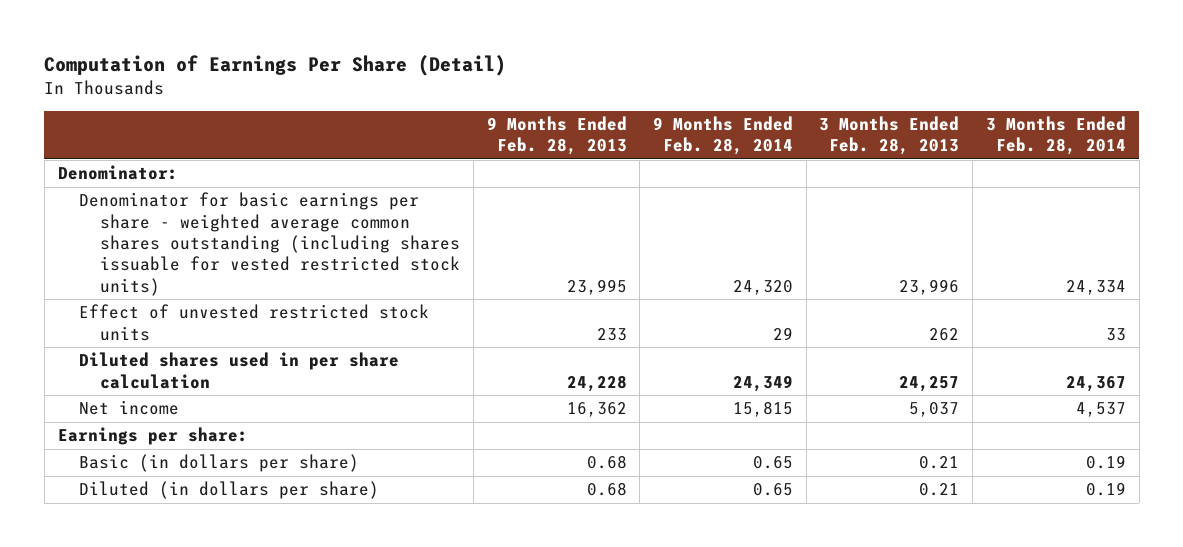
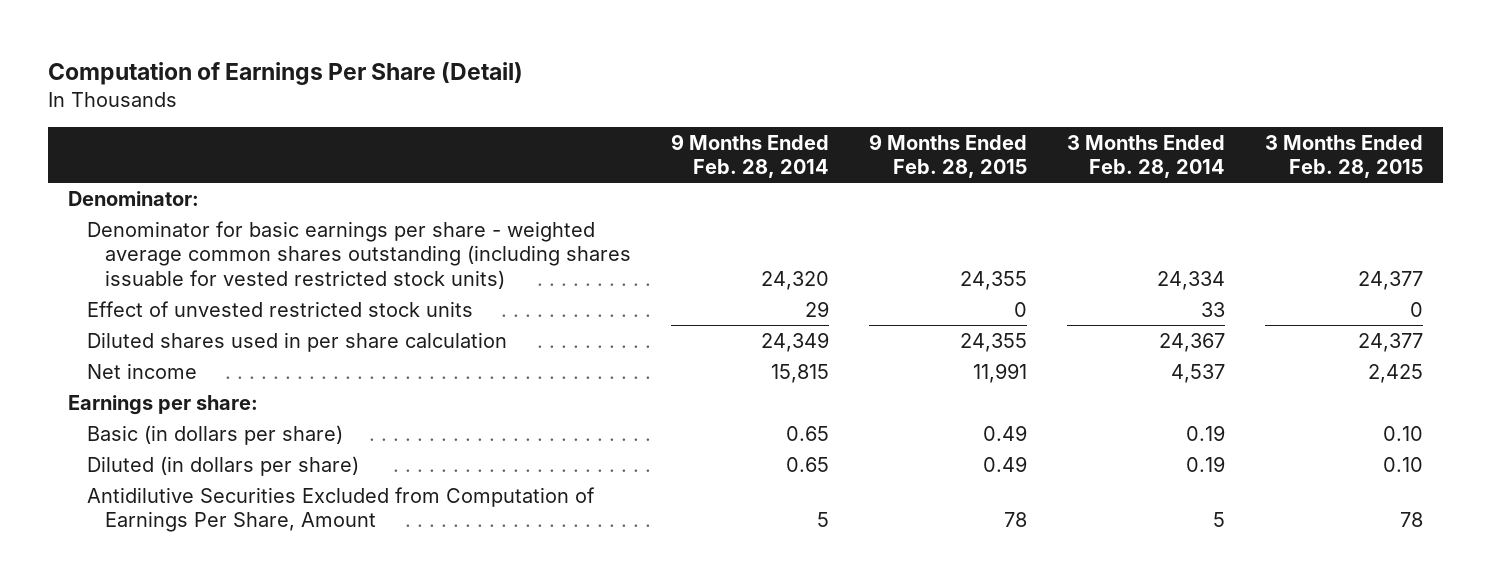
[486,116,627,156] 9 Months Ended Feb. 28, 2013 -> none
[819,116,960,156] 3 Months Ended Feb. 28, 2013 -> none
none -> [869,133,1028,179] 9 Months Ended Feb. 28, 2015
none -> [1264,134,1423,179] 3 Months Ended Feb. 28, 2015
none -> [86,486,595,533] Antidilutive Securities Excluded from Computation of Earnings Per Share, Amount

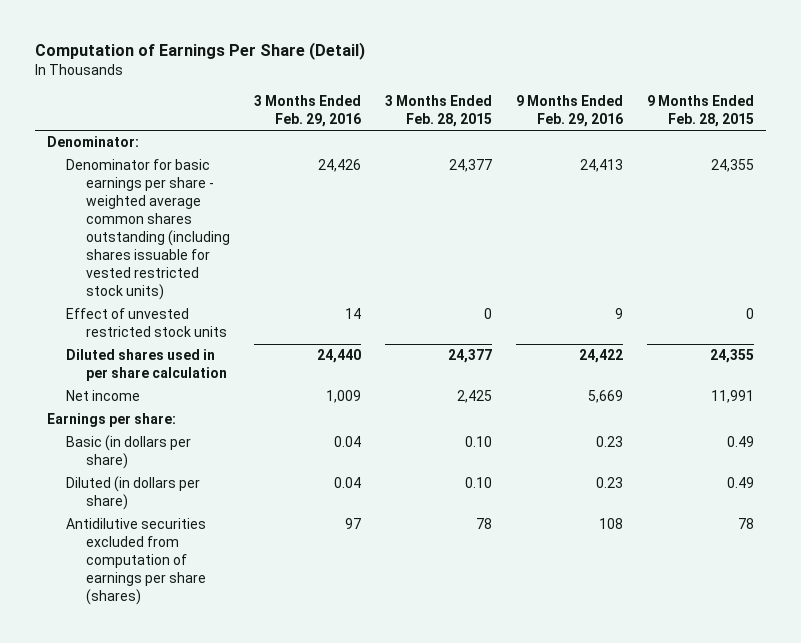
[671,133,830,179] 9 Months Ended Feb. 28, 2014 -> none
[1067,134,1226,179] 3 Months Ended Feb. 28, 2014 -> none
none -> [254,94,362,127] 3 Months Ended Feb. 29, 2016
none -> [516,94,624,127] 9 Months Ended Feb. 29, 2016
[86,486,595,533] Antidilutive Securities Excluded from Computation of Earnings Per Share, Amount -> [66,518,207,606] Antidilutive securities excluded from computation of earnings per share (shares)

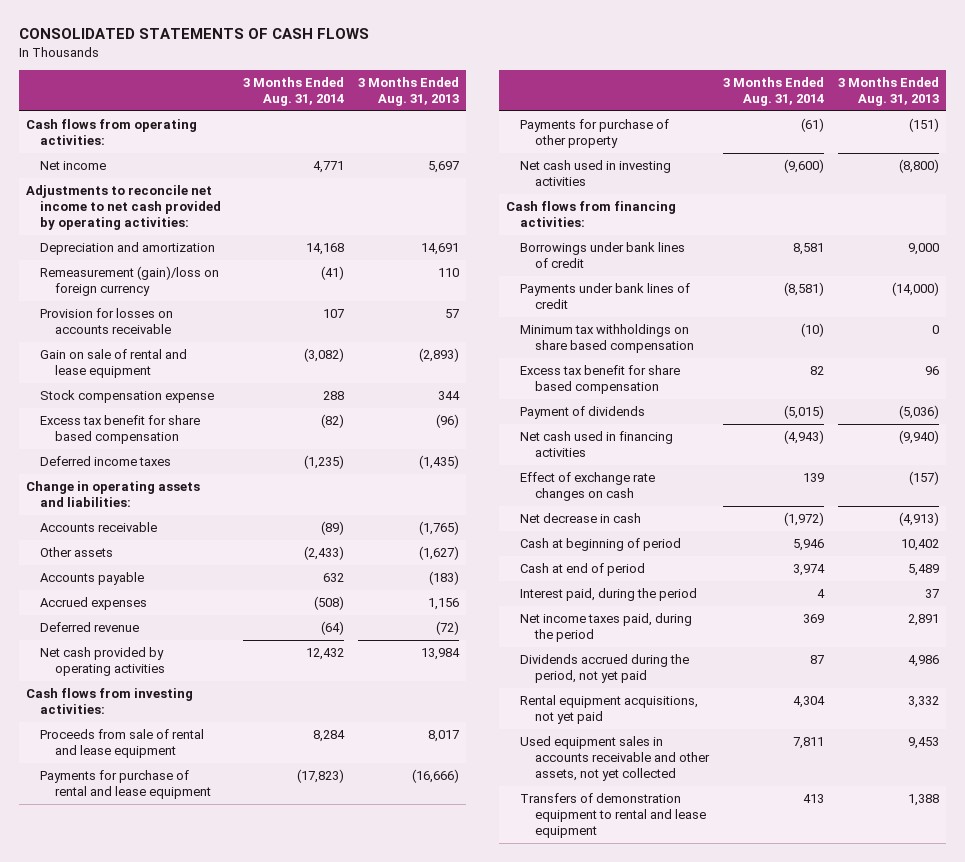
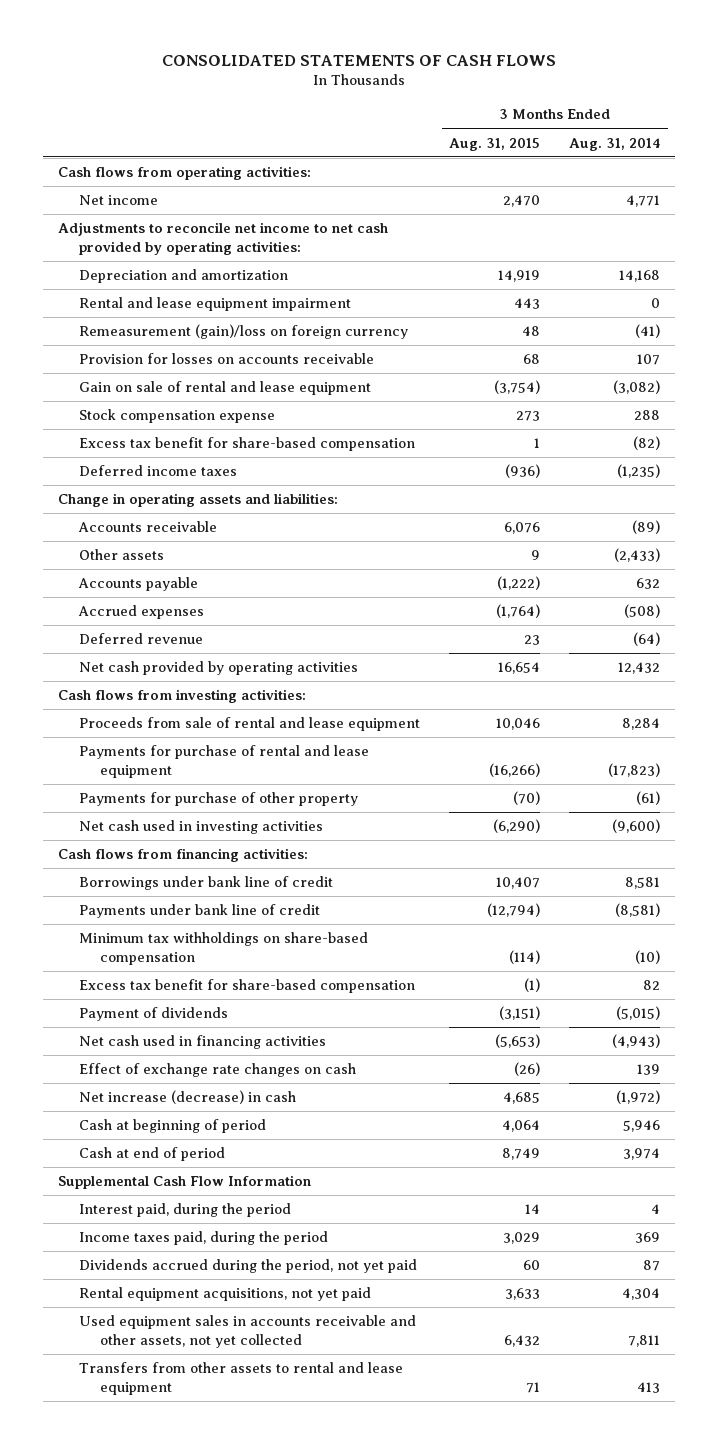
[358,76,460,106] 3 Months Ended Aug. 31, 2013 -> none
none -> [449,137,541,151] Aug. 31, 2015
none -> [79,297,352,312] Rental and lease equipment impairment
[40,415,201,444] Excess tax benefit for share based compensation -> [79,437,416,452] Excess tax benefit for share-based compensation
[520,242,686,268] Borrowings under bank lines of credit -> [79,876,334,891] Borrowings under bank line of credit
[520,283,691,309] Payments under bank lines of credit -> [79,904,321,919] Payments under bank line of credit
[520,324,695,353] Minimum tax withholdings on share based compensation -> [79,932,369,966] Minimum tax withholdings on share-based compensation
[520,365,681,394] Excess tax benefit for share based compensation -> [79,979,416,994] Excess tax benefit for share-based compensation
[520,513,642,524] Net decrease in cash -> [79,1090,297,1105] Net increase (decrease) in cash
none -> [57,1175,311,1190] Supplemental Cash Flow Information
[520,613,693,642] Net income taxes paid, during the period -> [79,1231,329,1246] Income taxes paid, during the period
[520,793,707,838] Transfers of demonstration equipment to rental and lease equipment -> [79,1362,404,1396] Transfers from other assets to rental and lease equipment

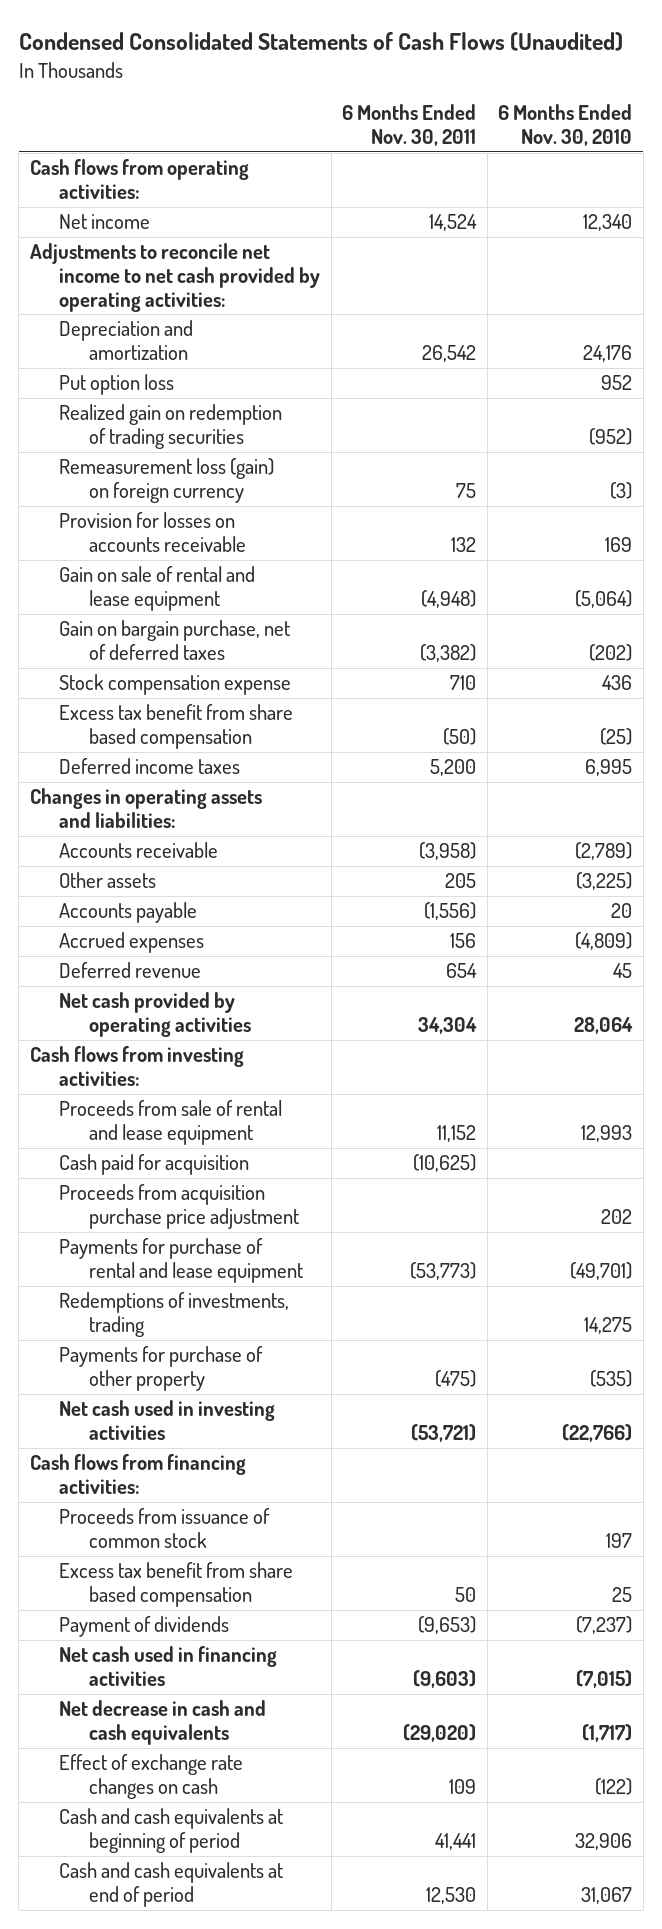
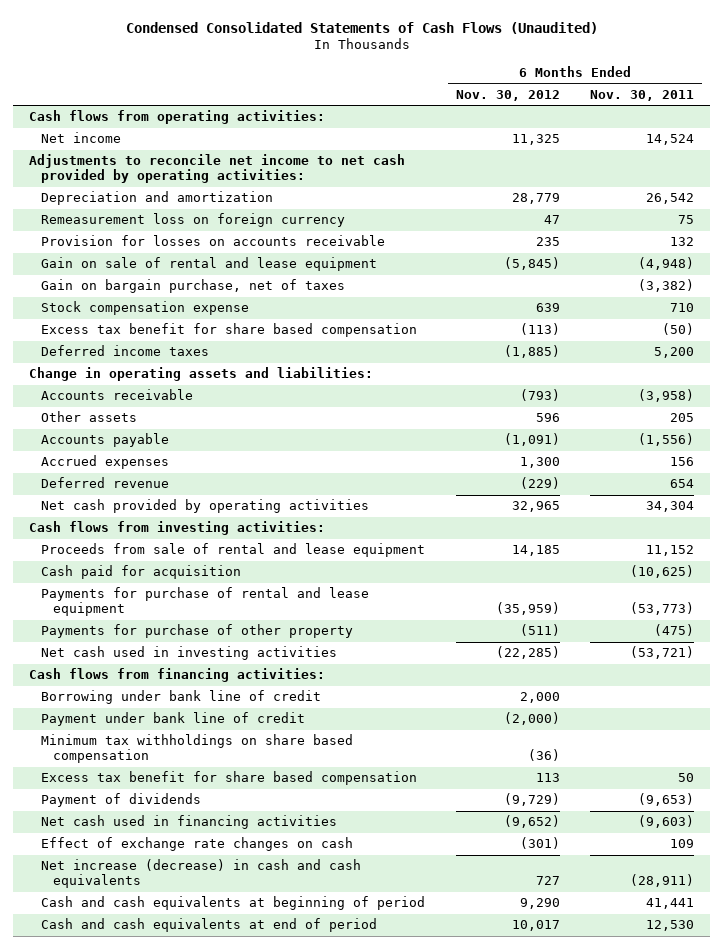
[498,104,633,147] 6 Months Ended Nov. 30, 2010 -> none
none -> [455,89,560,101] Nov. 30, 2012
[59,374,175,396] Put option loss -> none
[59,404,283,450] Realized gain on redemption of trading securities -> none
[59,458,275,504] Remeasurement loss (gain) on foreign currency -> [40,213,345,228] Remeasurement loss on foreign currency
[59,620,291,661] Gain on bargain purchase, net of deferred taxes -> [40,279,345,294] Gain on bargain purchase, net of taxes
[59,704,294,750] Excess tax benefit from share based compensation -> [40,323,417,338] Excess tax benefit for share based compensation
[29,788,262,829] Changes in operating assets and liabilities: -> [28,367,373,382] Change in operating assets and liabilities:
[59,1184,300,1230] Proceeds from acquisition purchase price adjustment -> none
[59,1292,290,1338] Redemptions of investments, trading -> none
[59,1508,271,1549] Proceeds from issuance of common stock -> none
none -> [40,690,321,705] Borrowing under bank line of credit
none -> [40,712,305,727] Payment under bank line of credit
none -> [40,734,353,764] Minimum tax withholdings on share based compensation
[59,1562,294,1608] Excess tax benefit from share based compensation -> [40,771,417,786] Excess tax benefit for share based compensation
[59,1700,267,1746] Net decrease in cash and cash equivalents -> none
none -> [40,859,361,889] Net increase (decrease) in cash and cash equivalents

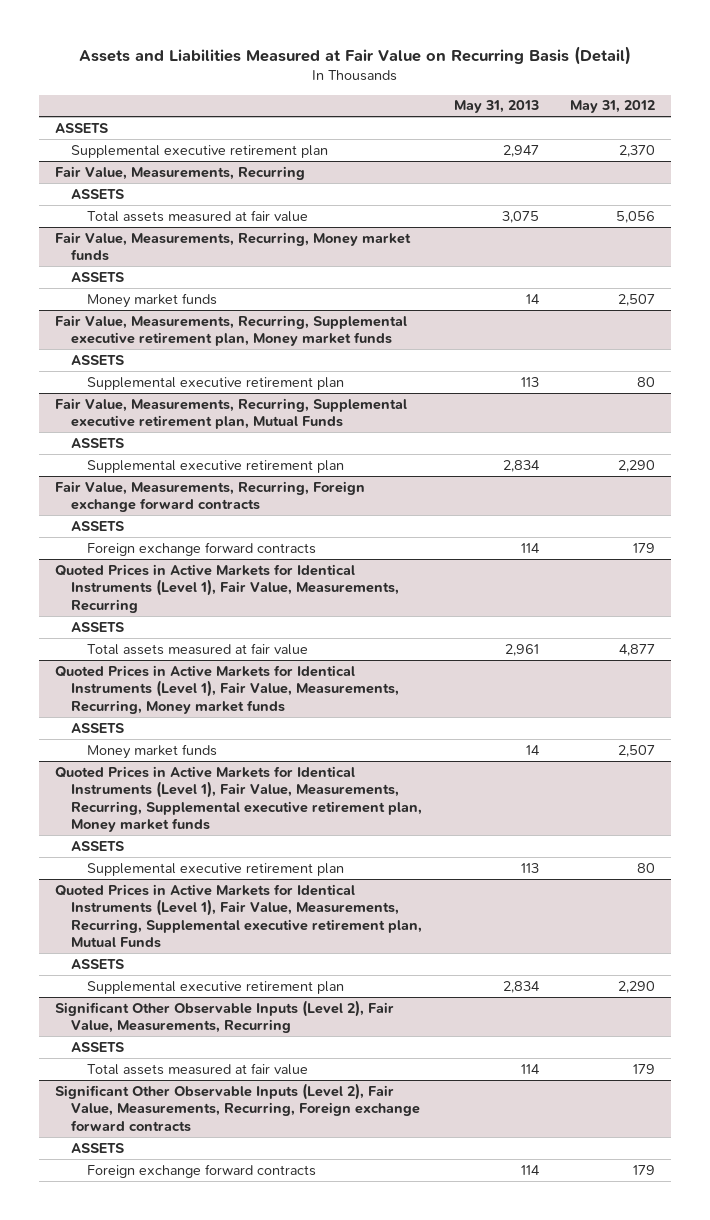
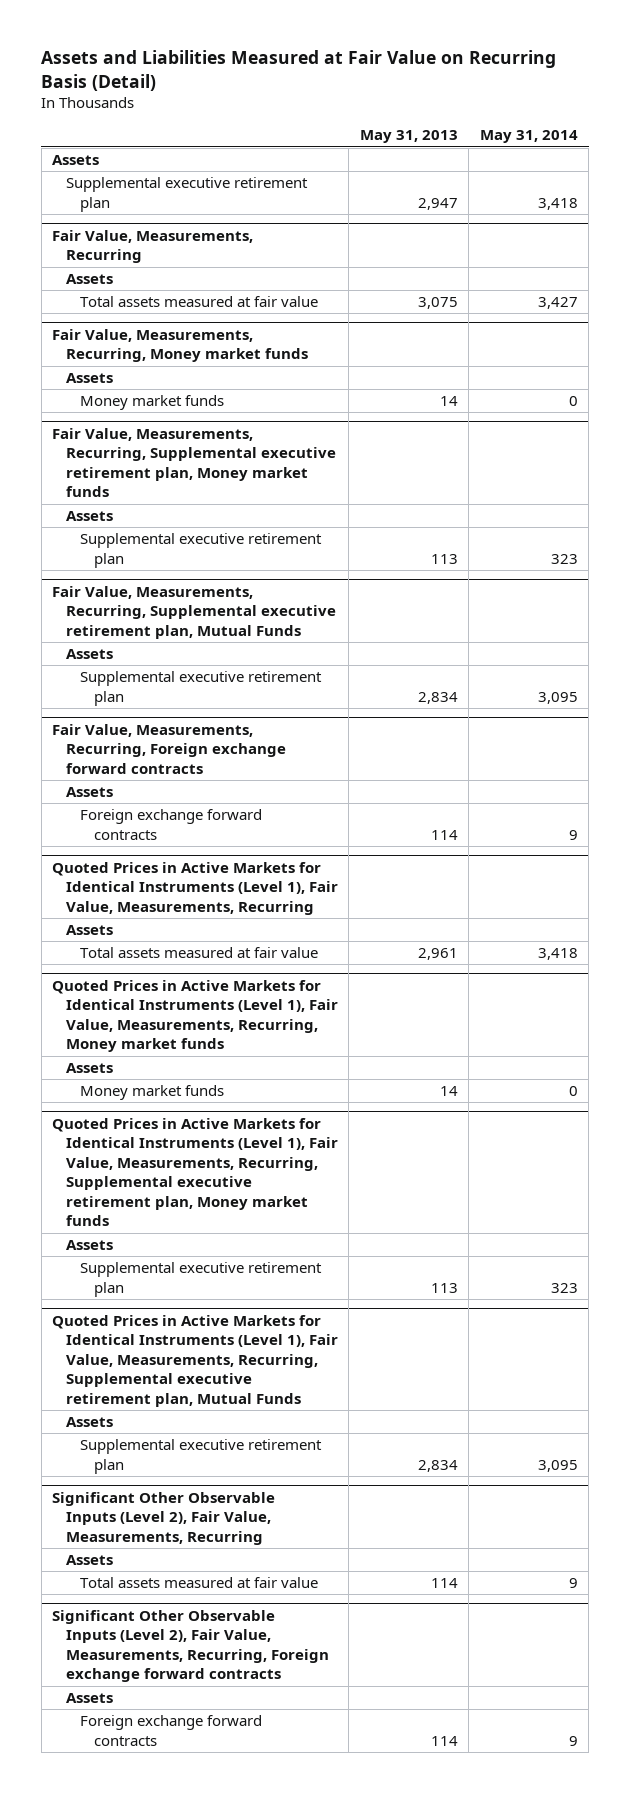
[570,100,656,114] May 31, 2012 -> none
none -> [479,130,578,144] May 31, 2014
[54,122,108,133] ASSETS -> [51,155,99,166] Assets
[71,188,125,199] ASSETS -> [65,274,113,285] Assets
[71,271,125,282] ASSETS -> [65,373,113,384] Assets
[71,354,125,365] ASSETS -> [65,511,113,522] Assets
[71,437,125,448] ASSETS -> [65,649,113,660] Assets
[71,520,125,531] ASSETS -> [65,787,113,798] Assets
[71,621,125,632] ASSETS -> [65,925,113,936] Assets
[71,722,125,733] ASSETS -> [65,1063,113,1074] Assets
[71,840,125,851] ASSETS -> [65,1240,113,1251] Assets
[71,958,125,969] ASSETS -> [65,1417,113,1428] Assets
[71,1041,125,1052] ASSETS -> [65,1555,113,1566] Assets
[71,1142,125,1153] ASSETS -> [65,1693,113,1704] Assets

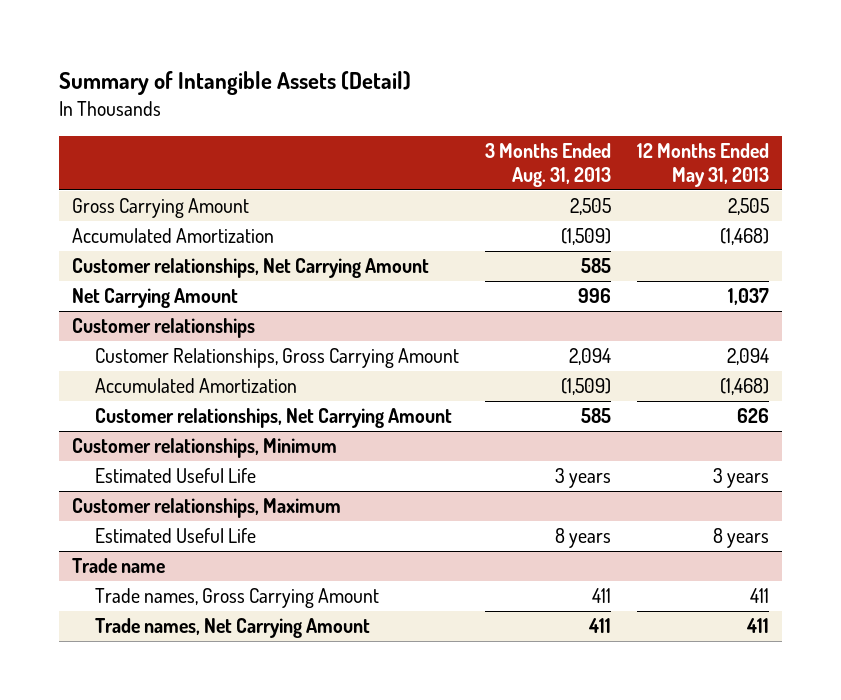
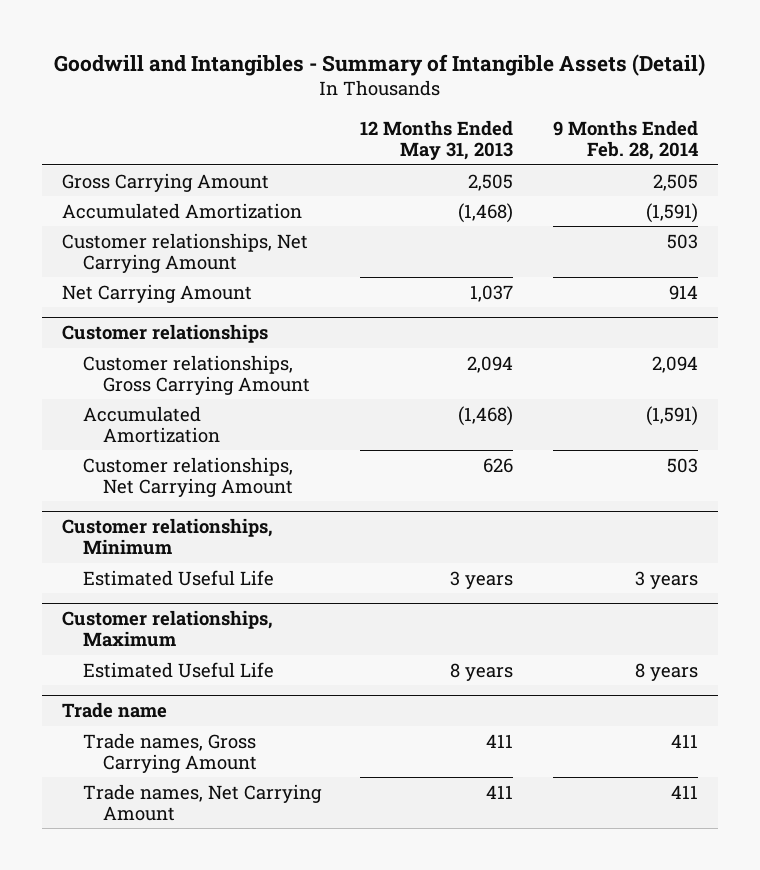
[59,71,412,96] Summary of Intangible Assets (Detail) -> [53,53,705,76] Goodwill and Intangibles - Summary of Intangible Assets (Detail)
[485,142,612,187] 3 Months Ended Aug. 31, 2013 -> none
none -> [552,119,698,161] 9 Months Ended Feb. 28, 2014
[95,348,460,369] Customer Relationships, Gross Carrying Amount -> [82,354,311,395] Customer relationships, Gross Carrying Amount

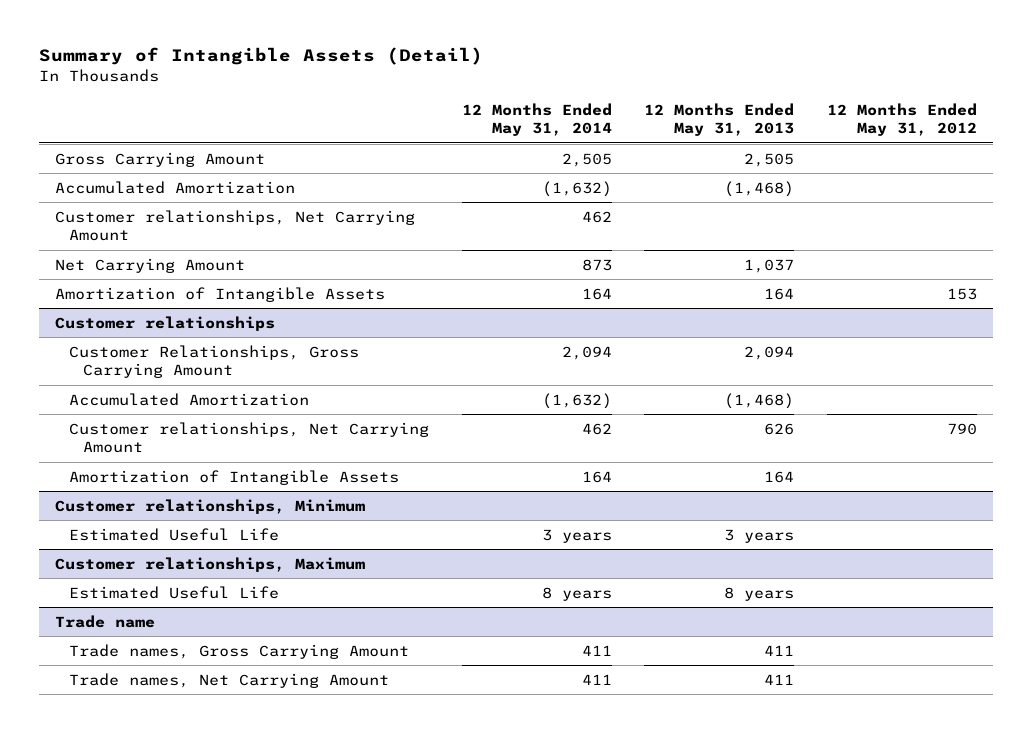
[53,53,705,76] Goodwill and Intangibles - Summary of Intangible Assets (Detail) -> [38,47,483,66] Summary of Intangible Assets (Detail)
[552,119,698,161] 9 Months Ended Feb. 28, 2014 -> none
none -> [461,102,612,137] 12 Months Ended May 31, 2014
none -> [826,102,977,137] 12 Months Ended May 31, 2012
none -> [55,286,386,302] Amortization of Intangible Assets
[82,354,311,395] Customer relationships, Gross Carrying Amount -> [69,344,360,379] Customer Relationships, Gross Carrying Amount
none -> [69,469,400,485] Amortization of Intangible Assets

